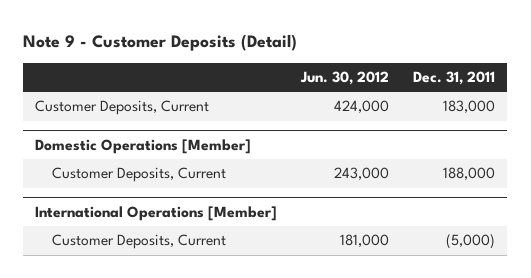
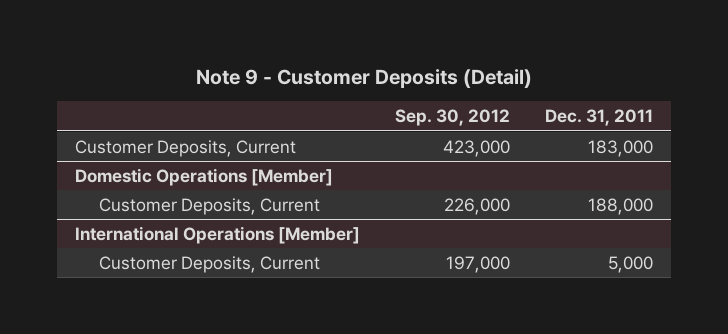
[300,71,390,86] Jun. 30, 2012 -> none
none -> [395,109,511,127] Sep. 30, 2012
[446,234,496,250] (5,000) -> [608,255,654,273] 5,000

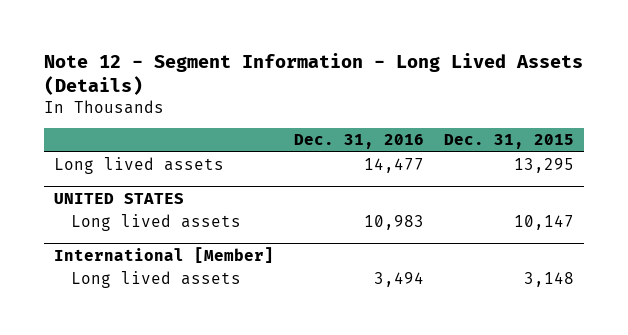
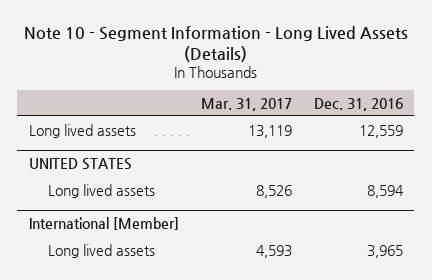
[43,52,583,95] Note 12 - Segment Information - Long Lived Assets (Details) -> [23,26,408,62] Note 10 - Segment Information - Long Lived Assets (Details)
[444,134,575,150] Dec. 31, 2015 -> none
none -> [200,97,292,111] Mar. 31, 2017
[363,158,424,174] 14,477 -> [359,124,404,138] 12,559
[363,215,424,231] 10,983 -> [367,184,405,198] 8,594
[373,272,424,288] 3,494 -> [367,244,404,258] 3,965

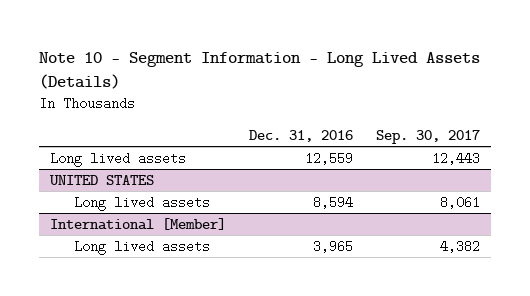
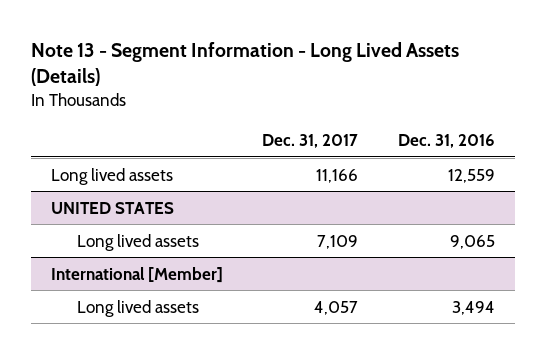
[38,51,480,90] Note 10 - Segment Information - Long Lived Assets (Details) -> [30,42,459,87] Note 13 - Segment Information - Long Lived Assets (Details)
[375,129,480,144] Sep. 30, 2017 -> none
none -> [262,133,359,148] Dec. 31, 2017
[312,195,353,209] 8,594 -> [450,234,496,249] 9,065
[312,239,353,253] 3,965 -> [452,300,496,315] 3,494

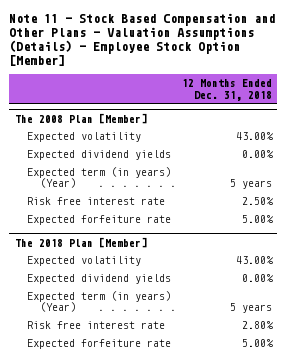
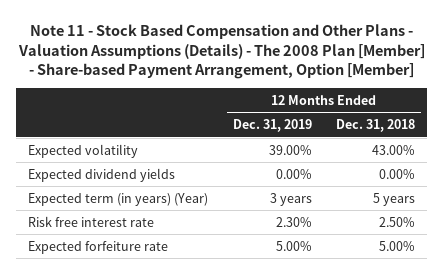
[9,13,276,67] Note 11 - Stock Based Compensation and Other Plans - Valuation Assumptions (Details) - Employee Stock Option [Member] -> [17,23,425,80] Note 11 - Stock Based Compensation and Other Plans - Valuation Assumptions (Details) - The 2008 Plan [Member] - Share-based Payment Arrangement, Option [Member]
none -> [232,118,312,132] Dec. 31, 2019
[14,112,147,124] The 2008 Plan [Member] -> none
[14,236,147,248] The 2018 Plan [Member] -> none
[27,255,142,266] Expected volatility -> none
[27,273,172,284] Expected dividend yields -> none
[27,290,172,313] Expected term (in years) (Year) -> none
[27,320,166,329] Risk free interest rate -> none
[27,338,172,349] Expected forfeiture rate -> none

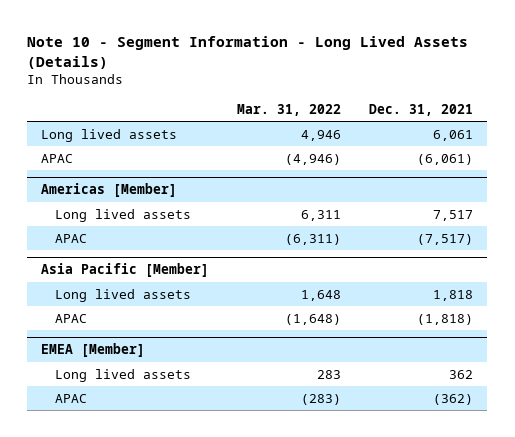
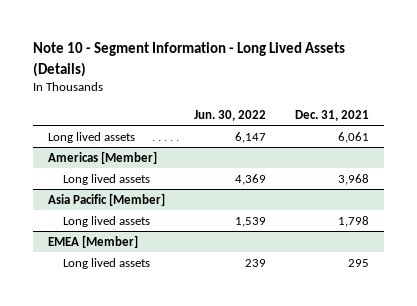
[237,103,342,116] Mar. 31, 2022 -> none
none -> [194,110,267,122] Jun. 30, 2022
[41,153,74,163] APAC -> none
[55,233,88,243] APAC -> none
[433,209,474,221] 7,517 -> [338,173,370,185] 3,968
[55,313,88,323] APAC -> none
[433,289,474,301] 1,818 -> [338,215,370,227] 1,798
[55,393,88,403] APAC -> none
[449,369,474,379] 362 -> [348,258,370,267] 295

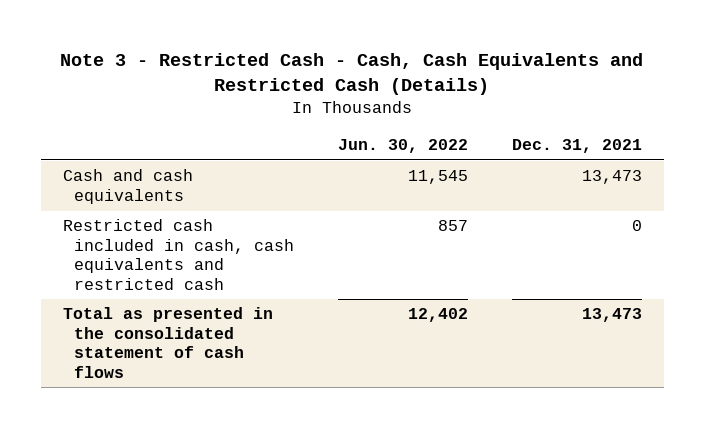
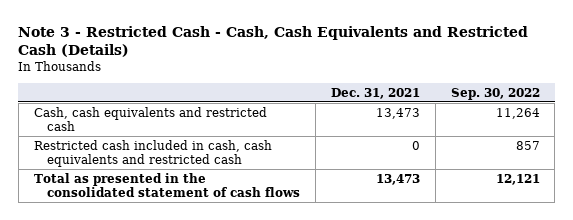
[338,138,469,153] Jun. 30, 2022 -> none
none -> [450,87,540,100] Sep. 30, 2022
[62,169,193,204] Cash and cash equivalents -> [33,106,267,131] Cash, cash equivalents and restricted cash

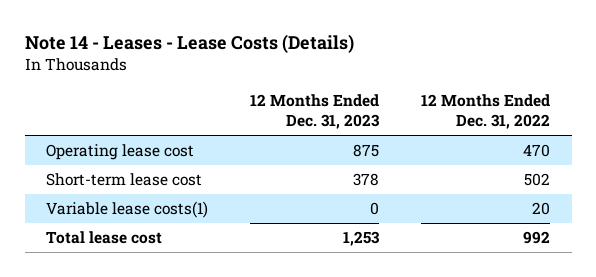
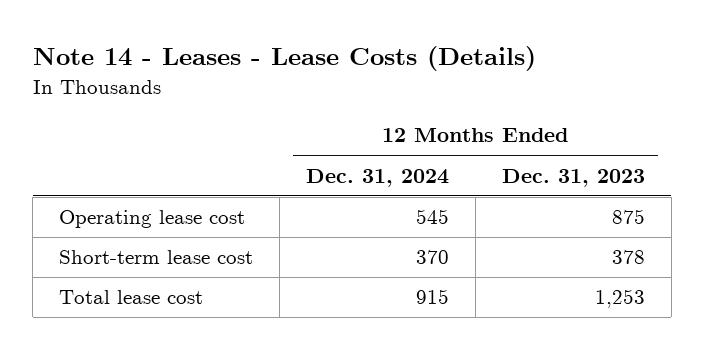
[421,94,551,130] 12 Months Ended Dec. 31, 2022 -> none
none -> [306,168,450,187] Dec. 31, 2024
[45,200,208,218] Variable lease costs(1) -> none

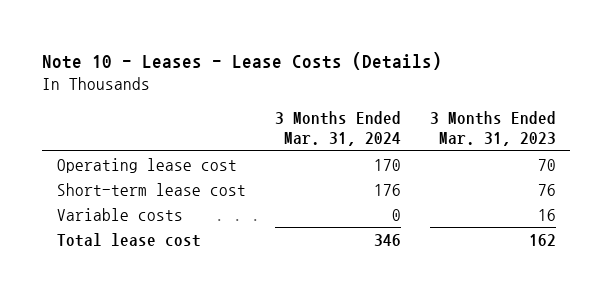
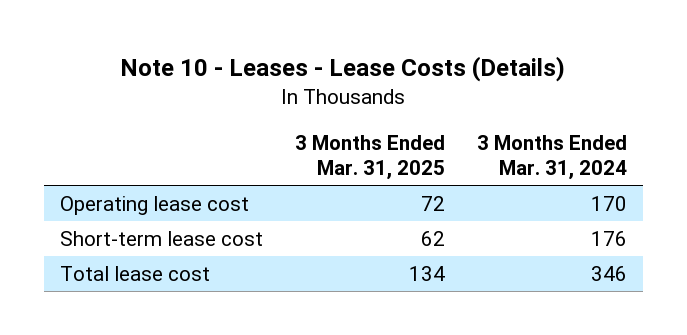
[429,111,556,147] 3 Months Ended Mar. 31, 2023 -> none
none -> [294,134,445,181] 3 Months Ended Mar. 31, 2025
[56,207,183,221] Variable costs -> none

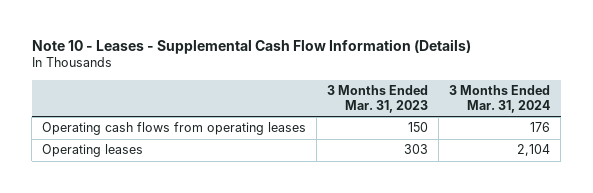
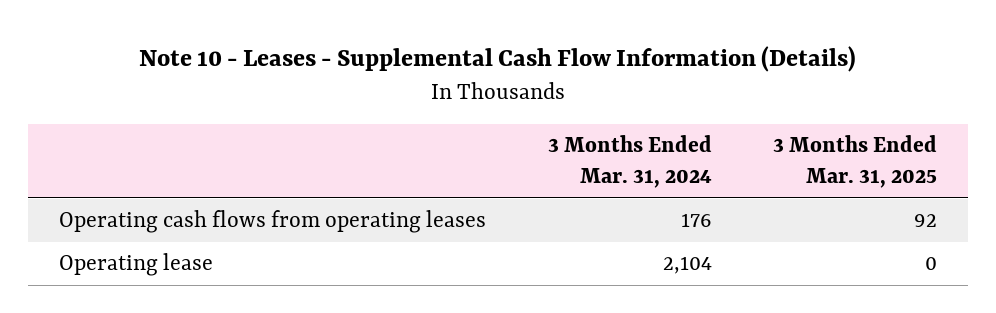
[327,84,429,113] 3 Months Ended Mar. 31, 2023 -> none
none -> [773,134,938,189] 3 Months Ended Mar. 31, 2025
[42,144,144,158] Operating leases -> [58,253,213,277] Operating lease

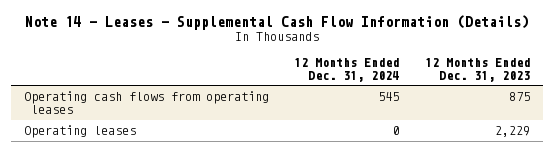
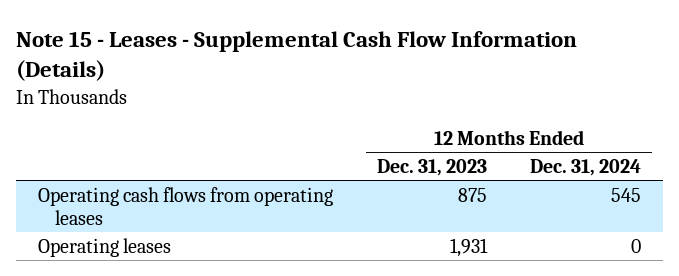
[24,14,529,30] Note 14 - Leases - Supplemental Cash Flow Information (Details) -> [16,30,578,82] Note 15 - Leases - Supplemental Cash Flow Information (Details)
[495,126,531,138] 2,229 -> [449,237,488,257] 1,931

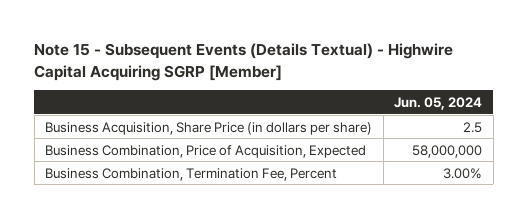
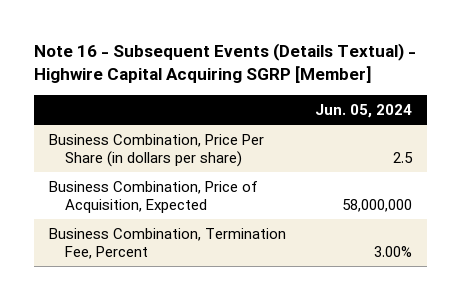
[34,43,454,81] Note 15 - Subsequent Events (Details Textual) - Highwire Capital Acquiring SGRP [Member] -> [33,42,416,84] Note 16 - Subsequent Events (Details Textual) - Highwire Capital Acquiring SGRP [Member]
[45,121,373,135] Business Acquisition, Share Price (in dollars per share) -> [48,133,264,168] Business Combination, Price Per Share (in dollars per share)

